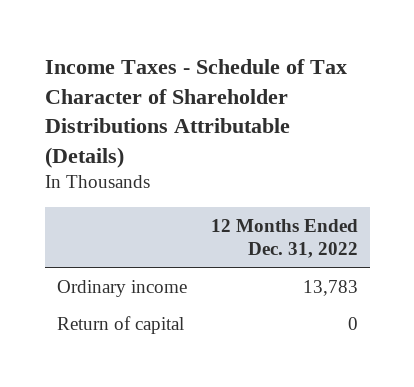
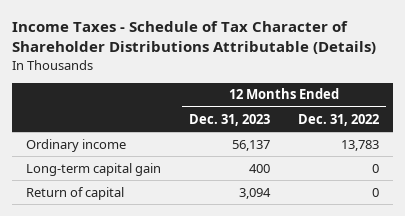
none -> [188,113,270,126] Dec. 31, 2023
none -> [25,162,161,176] Long-term capital gain

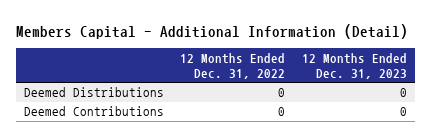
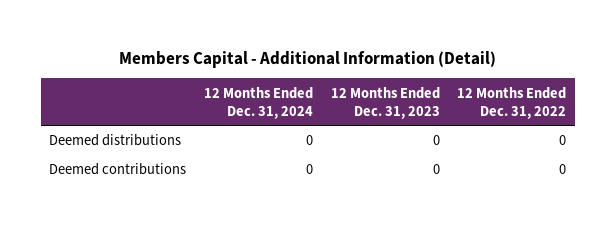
none -> [204,86,314,119] 12 Months Ended Dec. 31, 2024
[24,87,165,98] Deemed Distributions -> [49,134,182,147] Deemed distributions
[24,106,165,117] Deemed Contributions -> [49,163,187,176] Deemed contributions

